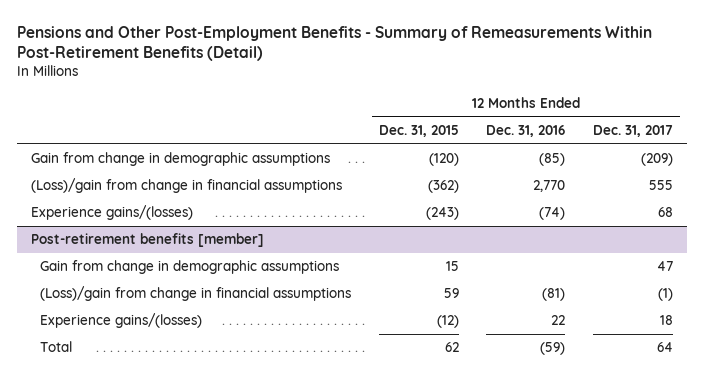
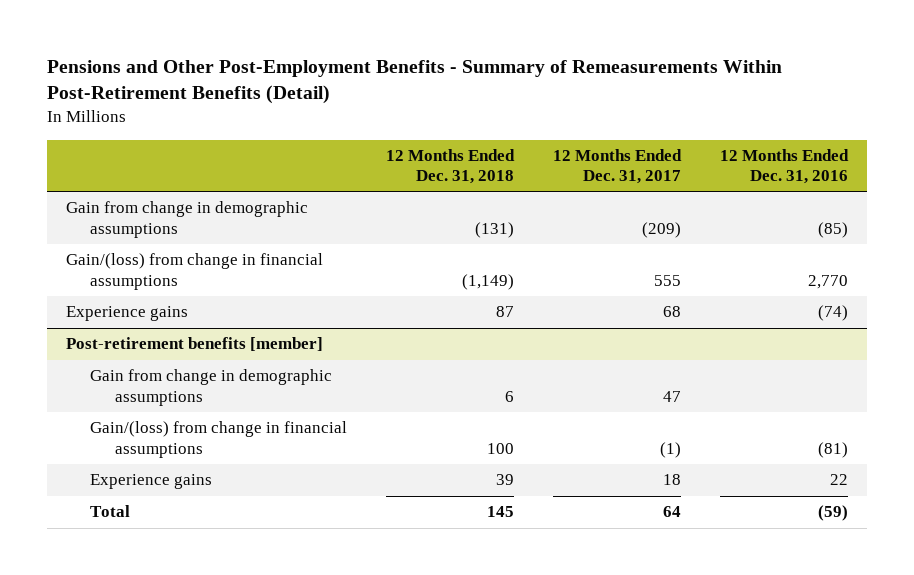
[378,124,459,137] Dec. 31, 2015 -> none
none -> [386,148,516,185] 12 Months Ended Dec. 31, 2018
[30,178,342,194] (Loss)/gain from change in financial assumptions -> [65,253,323,290] Gain/(loss) from change in financial assumptions
[30,205,193,221] Experience gains/(losses) -> [65,306,188,322] Experience gains
[40,286,352,302] (Loss)/gain from change in financial assumptions -> [90,421,348,458] Gain/(loss) from change in financial assumptions
[40,313,203,329] Experience gains/(losses) -> [90,474,213,490] Experience gains

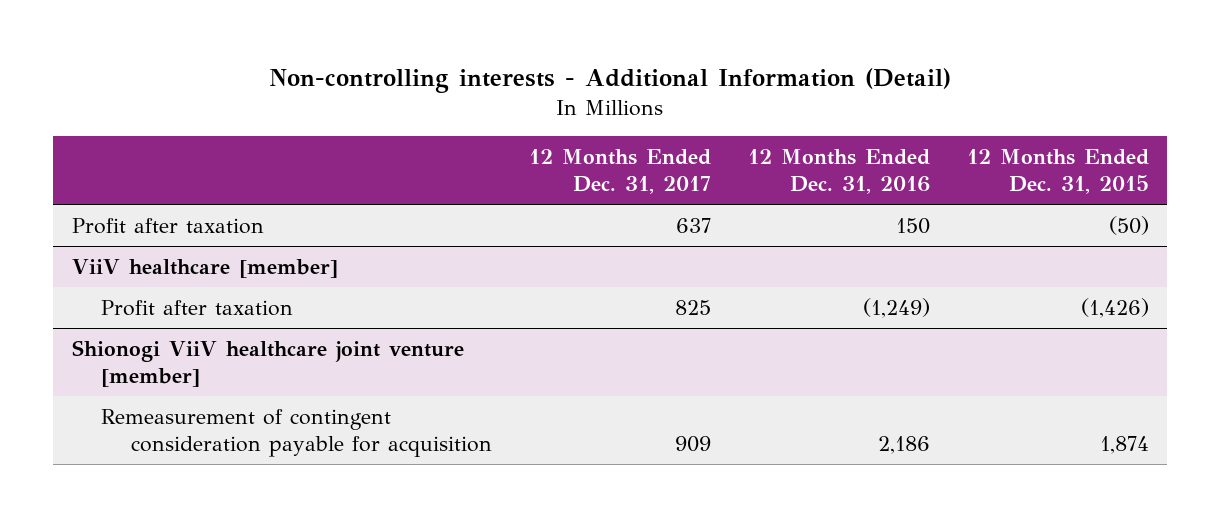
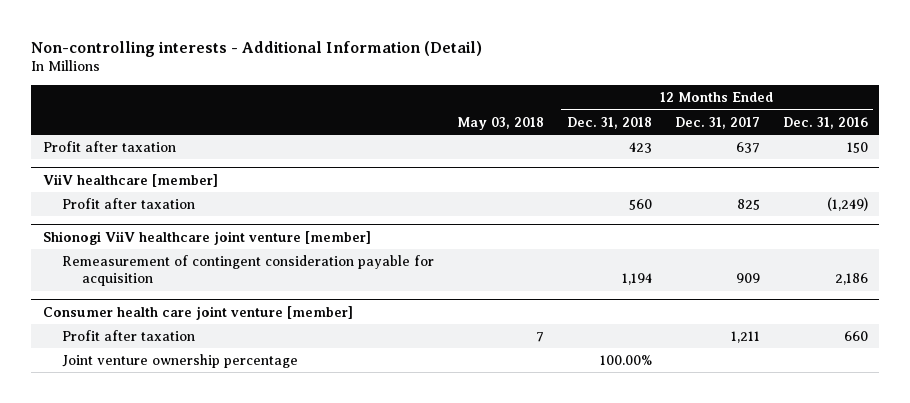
[966,148,1149,195] 12 Months Ended Dec. 31, 2015 -> none
none -> [457,116,545,130] May 03, 2018
none -> [567,116,653,129] Dec. 31, 2018
none -> [42,305,353,320] Consumer health care joint venture [member]
none -> [62,329,196,341] Profit after taxation
none -> [62,353,299,368] Joint venture ownership percentage

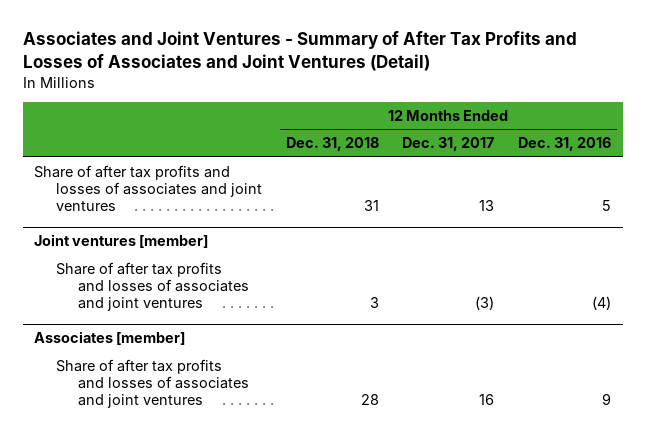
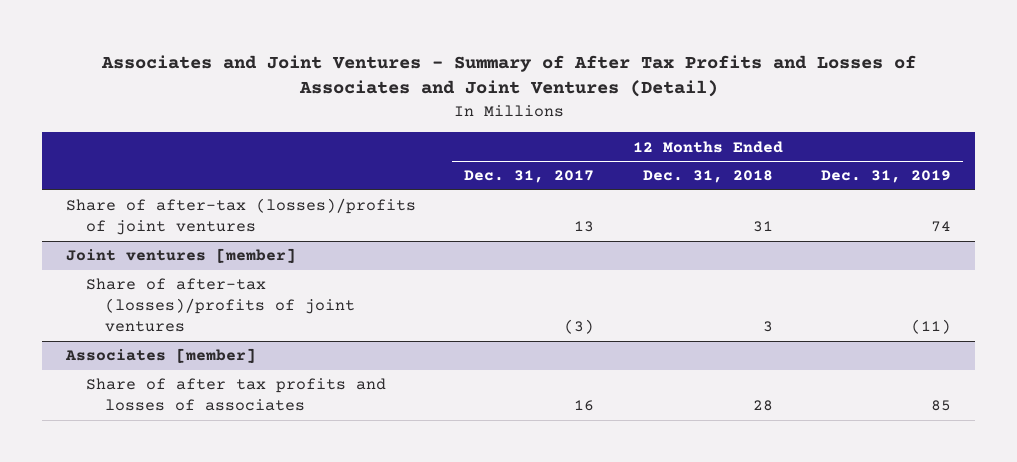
[518,137,612,152] Dec. 31, 2016 -> none
none -> [820,170,951,184] Dec. 31, 2019
[34,164,263,211] Share of after tax profits and losses of associates and joint ventures -> [66,198,417,236] Share of after-tax (losses)/profits of joint ventures
[56,261,249,311] Share of after tax profits and losses of associates and joint ventures -> [85,278,356,333] Share of after-tax (losses)/profits of joint ventures
[56,358,249,408] Share of after tax profits and losses of associates and joint ventures -> [85,378,386,412] Share of after tax profits and losses of associates

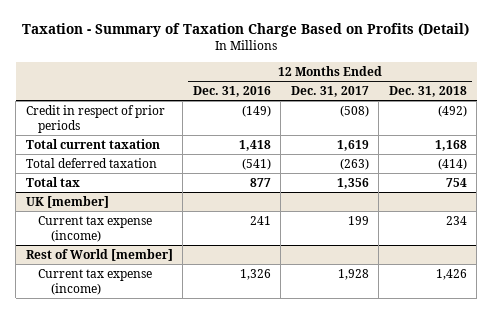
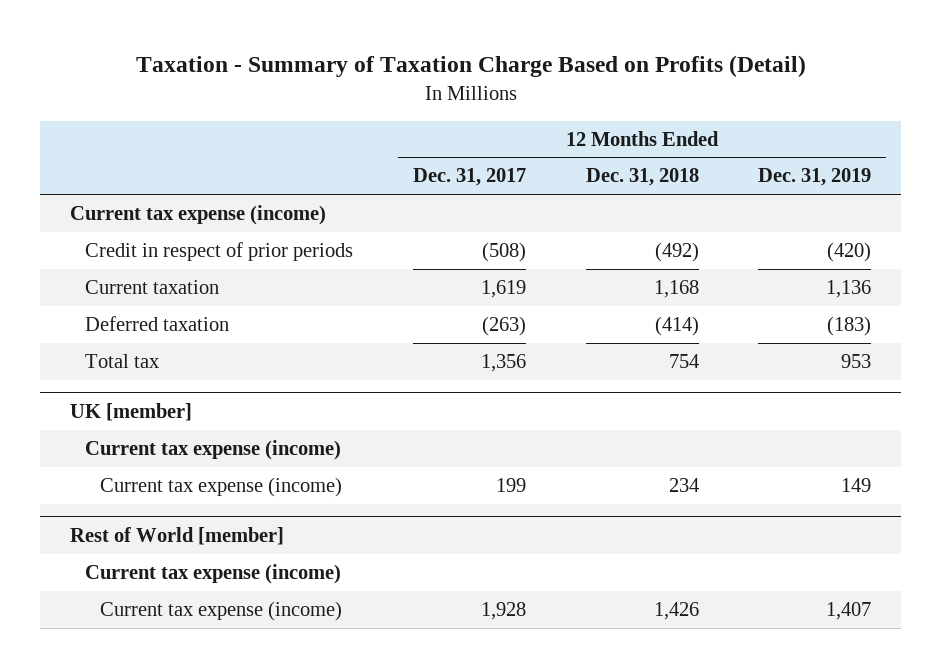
[192,86,271,98] Dec. 31, 2016 -> none
none -> [758,168,872,187] Dec. 31, 2019
none -> [70,205,327,226] Current tax expense (income)
[25,138,160,149] Total current taxation -> [84,280,219,295] Current taxation
[25,157,157,168] Total deferred taxation -> [84,316,229,332] Deferred taxation
none -> [84,440,341,461] Current tax expense (income)
none -> [84,564,341,585] Current tax expense (income)

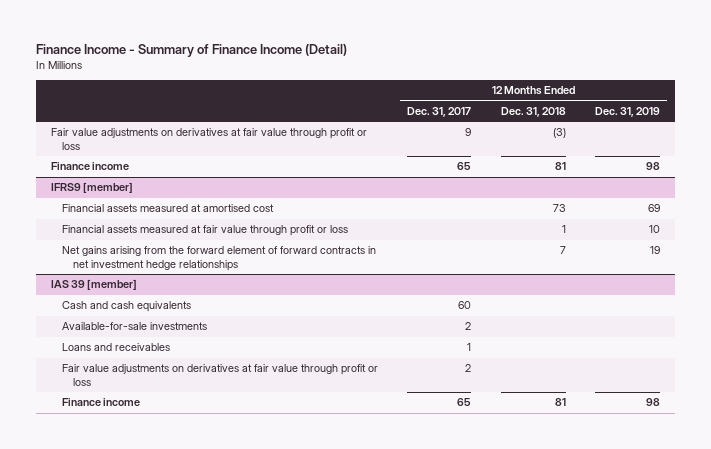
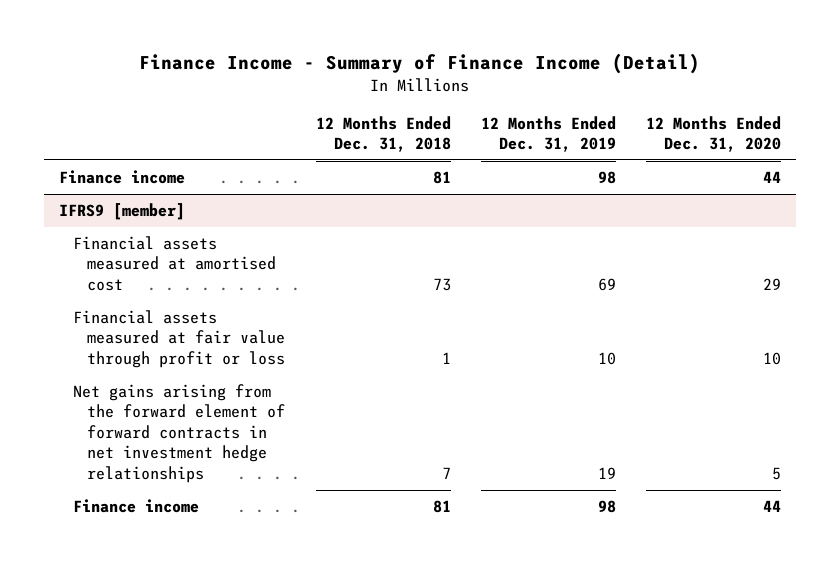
[407,107,472,118] Dec. 31, 2017 -> none
none -> [646,115,782,153] 12 Months Ended Dec. 31, 2020
[50,128,367,151] Fair value adjustments on derivatives at fair value through profit or loss -> none
[50,279,137,291] IAS 39 [member] -> none
[61,301,191,313] Cash and cash equivalents -> none
[61,322,207,331] Available-for-sale investments -> none
[61,343,170,352] Loans and receivables -> none
[61,364,378,387] Fair value adjustments on derivatives at fair value through profit or loss -> none

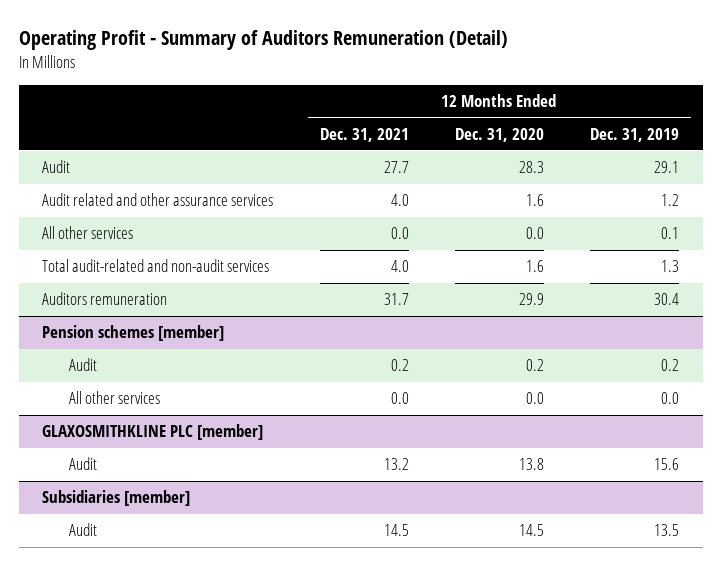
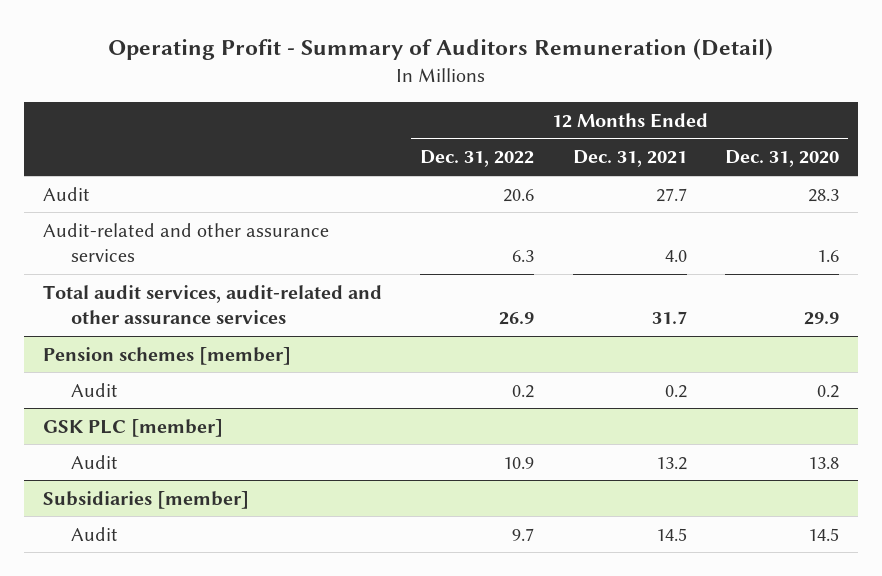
[590,127,680,142] Dec. 31, 2019 -> none
none -> [420,150,535,168] Dec. 31, 2022
[42,226,134,240] All other services -> none
[42,259,270,273] Total audit-related and non-audit services -> none
[42,193,274,207] Audit related and other assurance services -> [43,222,330,262] Audit-related and other assurance services
[42,292,168,306] Auditors remuneration -> [43,284,383,324] Total audit services, audit-related and other assurance services
[68,391,160,405] All other services -> none
[42,424,264,441] GLAXOSMITHKLINE PLC [member] -> [43,418,224,437] GSK PLC [member]

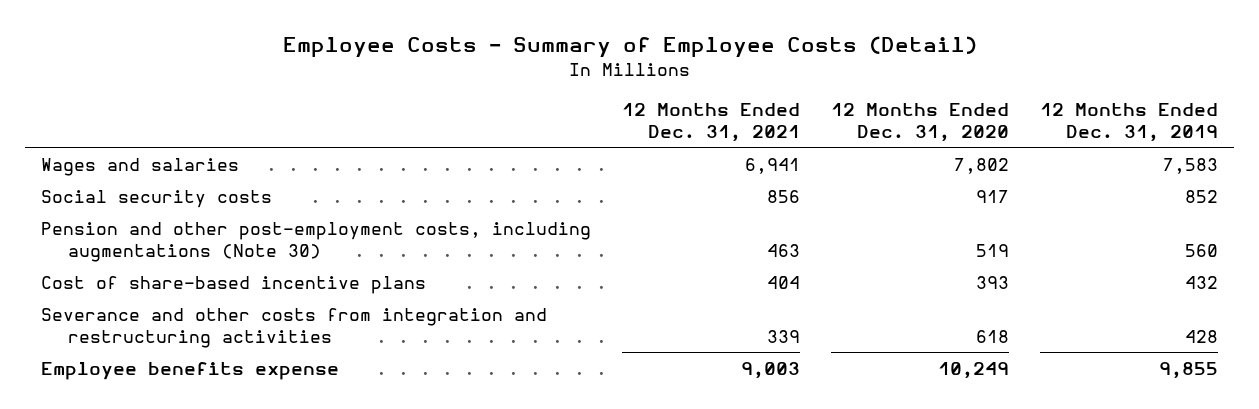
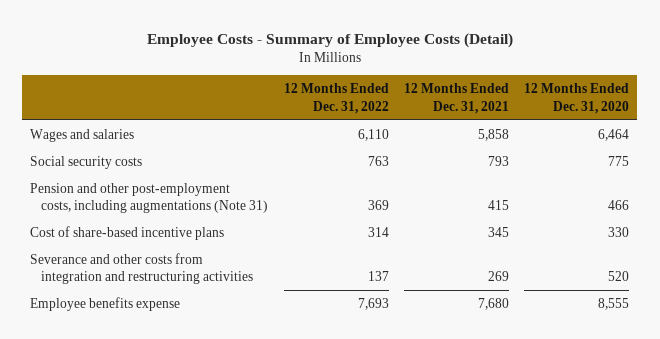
[1040,102,1219,142] 12 Months Ended Dec. 31, 2019 -> none
none -> [283,83,389,114] 12 Months Ended Dec. 31, 2022
[745,157,801,174] 6,941 -> [478,128,510,141] 5,858
[954,157,1010,174] 7,802 -> [598,128,630,141] 6,464
[767,189,801,203] 856 -> [488,155,510,166] 793
[976,189,1010,203] 917 -> [608,155,630,166] 775
[40,221,591,262] Pension and other post-employment costs, including augmentations (Note 30) -> [30,182,269,214] Pension and other post-employment costs, including augmentations (Note 31)
[767,243,801,257] 463 -> [488,200,510,211] 415
[976,243,1010,257] 519 -> [608,200,630,211] 466
[767,275,801,289] 404 -> [488,226,510,237] 345
[976,275,1010,289] 393 -> [608,226,630,237] 330
[767,329,801,343] 339 -> [488,271,510,282] 269
[976,329,1010,343] 618 -> [608,271,630,282] 520
[741,361,801,379] 9,003 -> [478,297,510,310] 7,680
[938,361,1010,379] 10,249 -> [598,297,630,310] 8,555

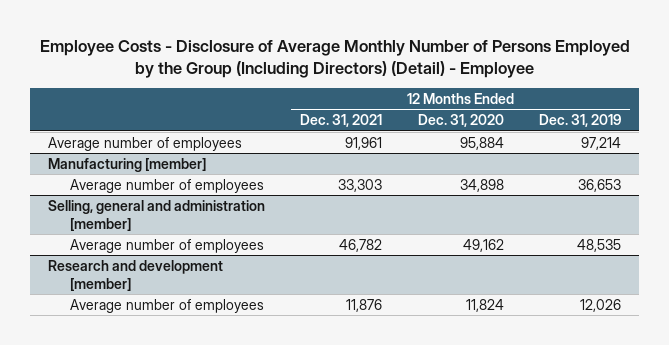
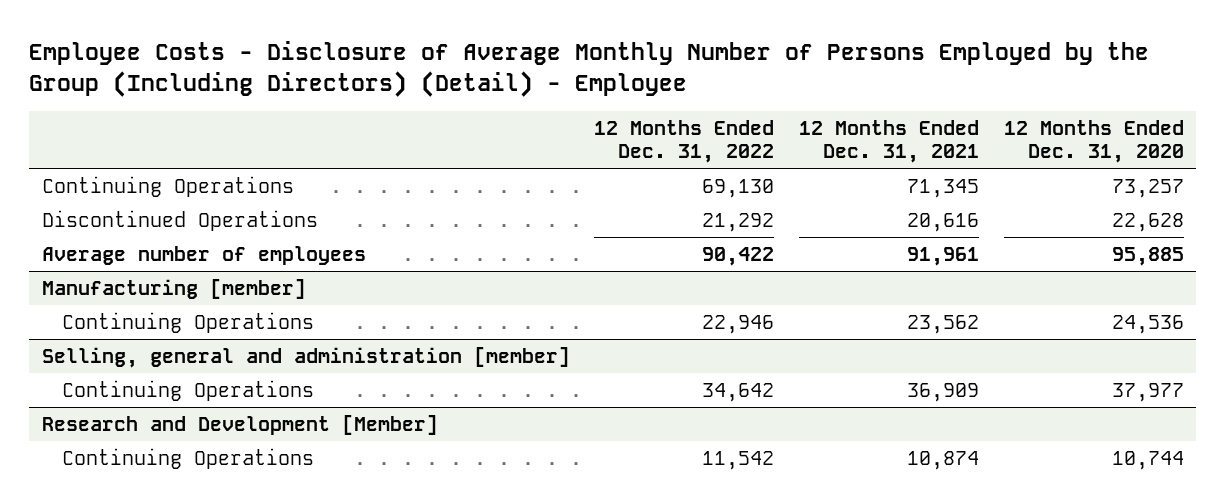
[539,114,622,128] Dec. 31, 2019 -> none
none -> [594,119,775,163] 12 Months Ended Dec. 31, 2022
none -> [41,176,294,198] Continuing Operations
none -> [41,210,318,232] Discontinued Operations
[459,136,504,150] 95,884 -> [1111,247,1184,267] 95,885
[69,178,264,193] Average number of employees -> none
none -> [62,312,315,334] Continuing Operations
[69,238,264,253] Average number of employees -> none
[69,298,264,313] Average number of employees -> none
none -> [62,380,315,402] Continuing Operations
[47,259,223,291] Research and development [member] -> [41,415,438,436] Research and Development [Member]
none -> [62,448,315,470] Continuing Operations

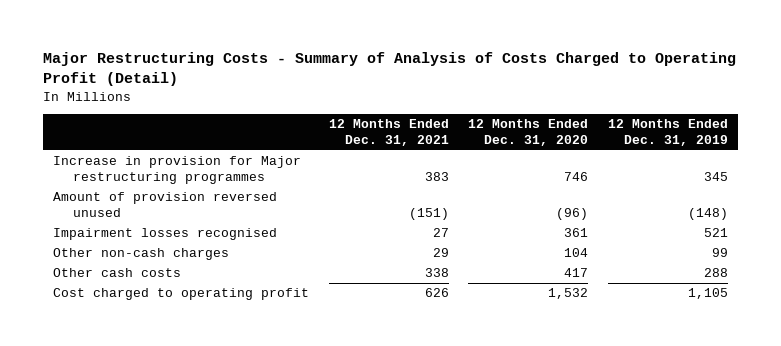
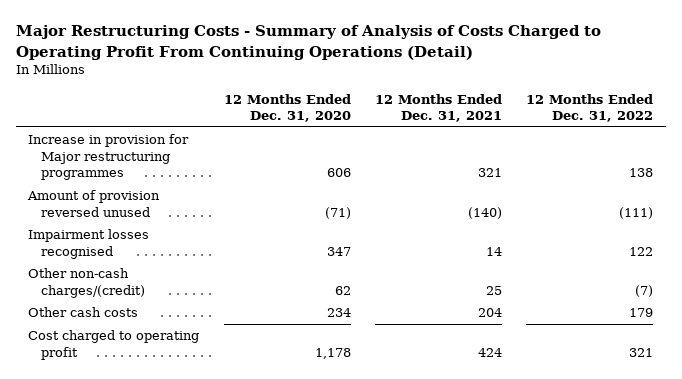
[42,52,736,87] Major Restructuring Costs - Summary of Analysis of Costs Charged to Operating Profit (Detail) -> [16,25,602,60] Major Restructuring Costs - Summary of Analysis of Costs Charged to Operating Profit From Continuing Operations (Detail)
[607,118,728,147] 12 Months Ended Dec. 31, 2019 -> none
none -> [526,93,654,122] 12 Months Ended Dec. 31, 2022
[424,172,449,182] 383 -> [478,167,503,177] 321
[564,172,589,182] 746 -> [326,167,351,177] 606
[408,208,449,221] (151) -> [468,206,503,219] (140)
[556,208,589,221] (96) -> [324,206,351,219] (71)
[432,228,449,238] 27 -> [486,246,503,256] 14
[564,228,589,238] 361 -> [326,246,351,256] 347
[52,248,229,261] Other non-cash charges -> [28,268,146,298] Other non-cash charges/(credit)
[432,248,449,258] 29 -> [486,285,503,295] 25
[564,248,589,258] 104 -> [334,285,351,295] 62
[424,268,449,278] 338 -> [478,308,503,318] 204
[564,268,589,278] 417 -> [326,308,351,318] 234
[424,288,449,298] 626 -> [478,347,503,357] 424
[548,288,589,300] 1,532 -> [314,347,351,359] 1,178

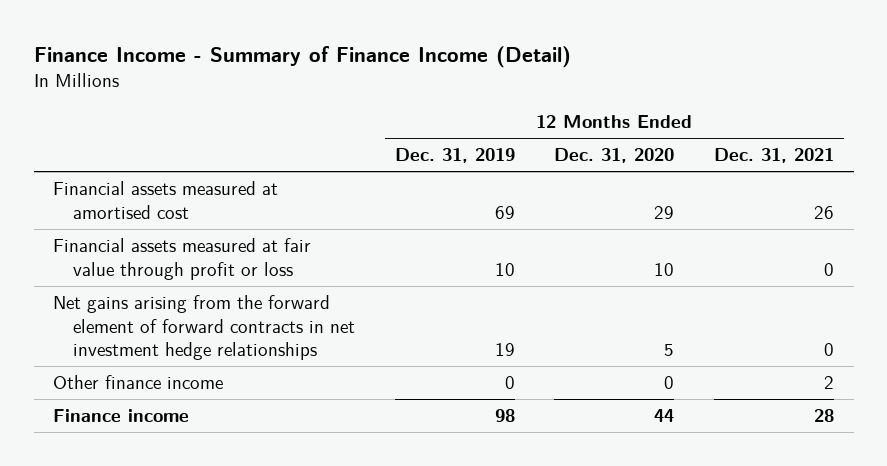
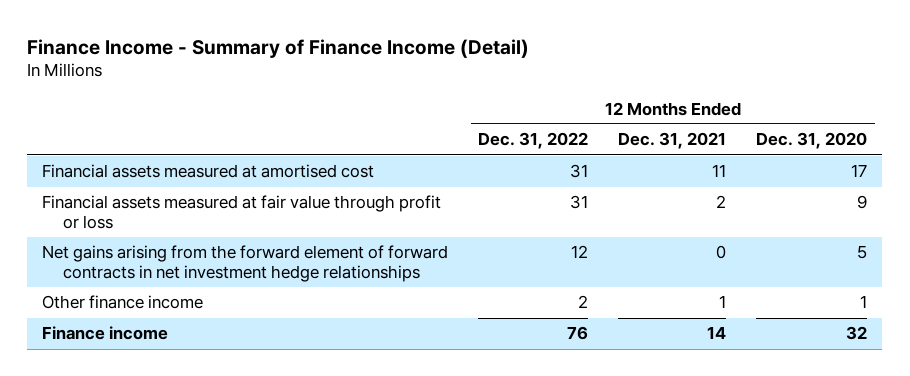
[394,148,515,164] Dec. 31, 2019 -> none
none -> [478,132,589,150] Dec. 31, 2022
[654,205,675,219] 29 -> [851,164,868,178] 17
[813,205,834,219] 26 -> [712,164,727,178] 11
[654,262,675,276] 10 -> [857,195,868,210] 9
[823,262,834,276] 0 -> [716,195,727,209] 2
[664,375,675,389] 0 -> [860,295,868,309] 1
[823,375,834,389] 2 -> [719,295,727,309] 1
[654,408,675,422] 44 -> [846,326,868,341] 32
[813,408,834,422] 28 -> [707,326,727,340] 14

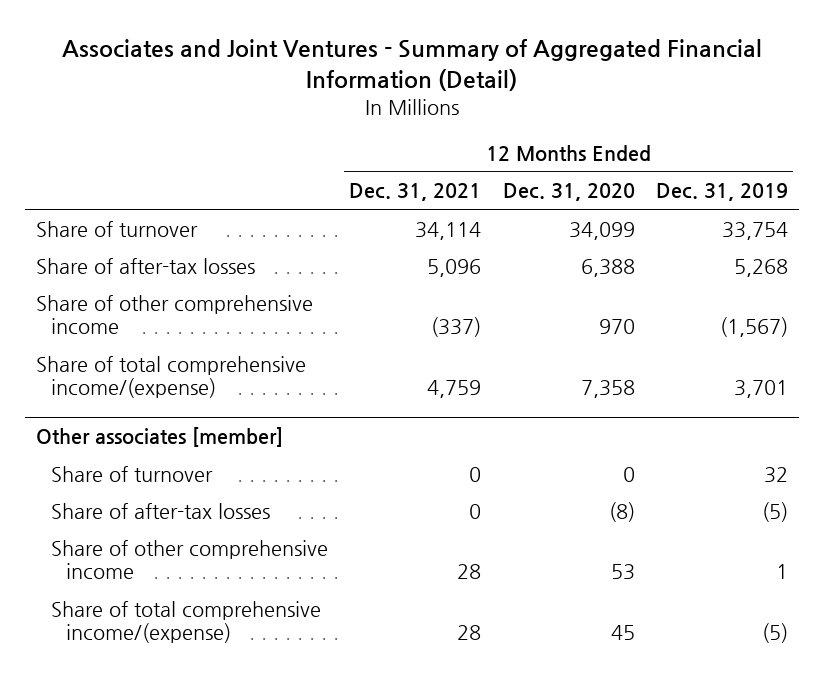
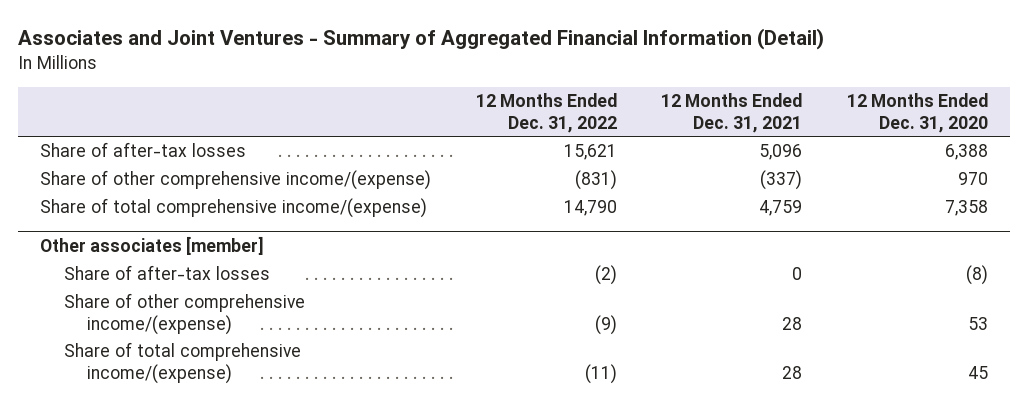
[656,183,789,202] Dec. 31, 2019 -> none
none -> [475,93,617,133] 12 Months Ended Dec. 31, 2022
[36,220,199,237] Share of turnover -> none
[36,294,314,335] Share of other comprehensive income -> [40,170,432,191] Share of other comprehensive income/(expense)
[51,465,214,482] Share of turnover -> none
[51,539,329,580] Share of other comprehensive income -> [63,293,305,335] Share of other comprehensive income/(expense)

